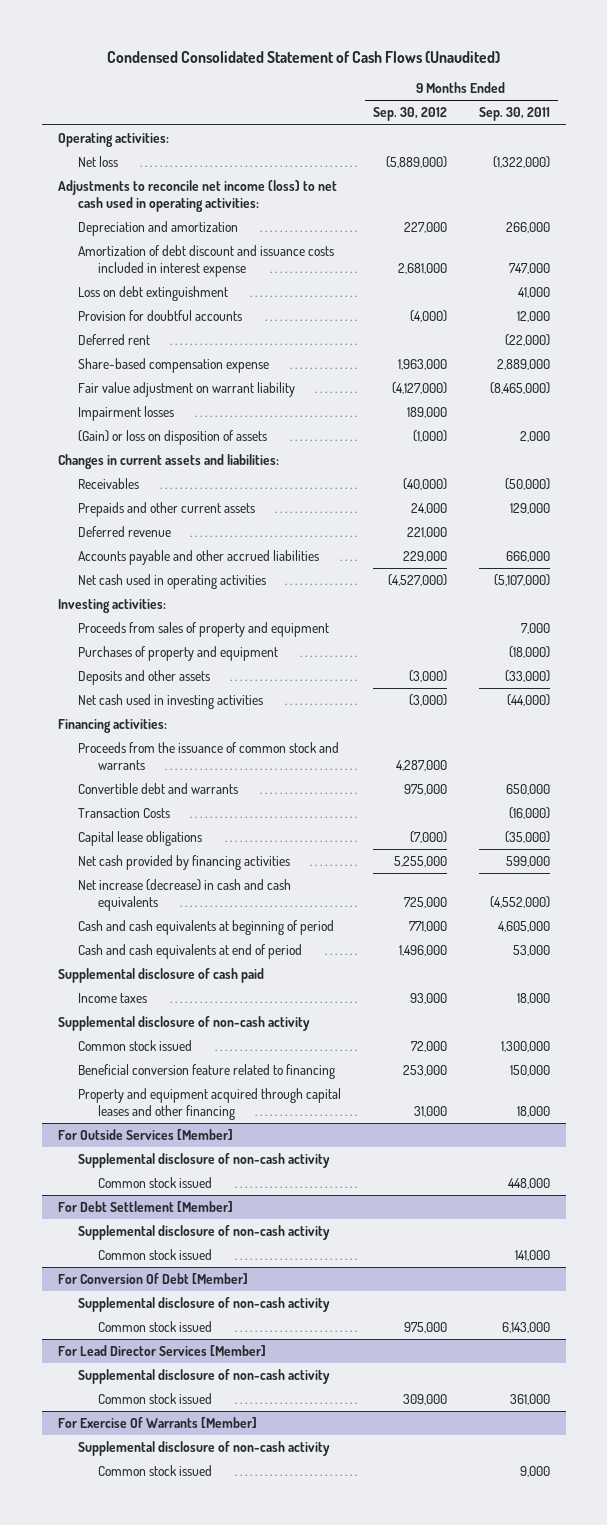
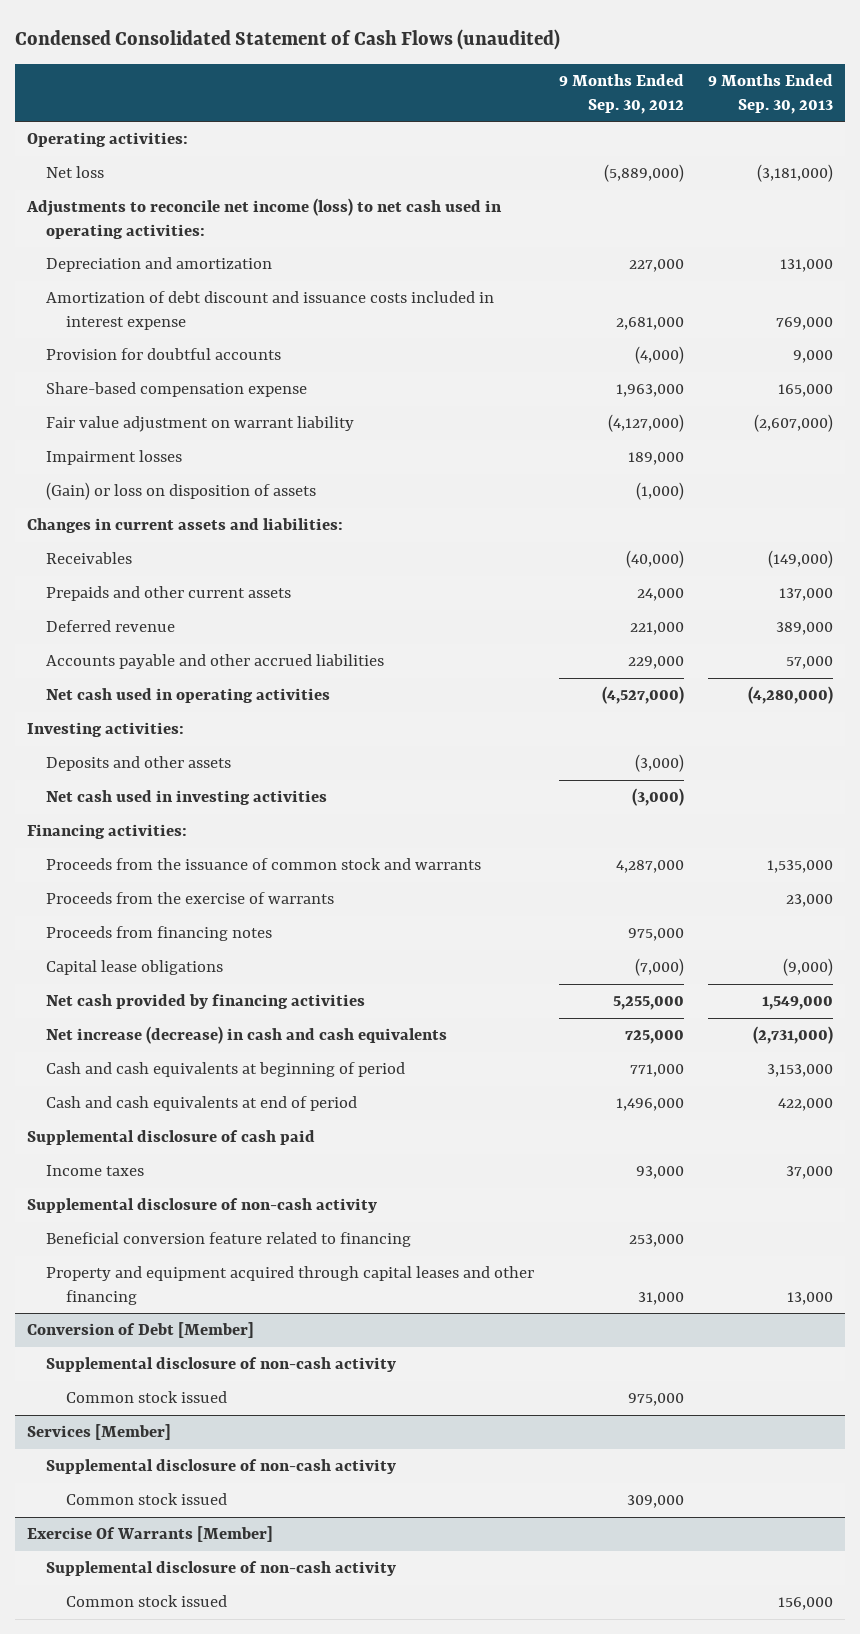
[106,50,500,63] Condensed Consolidated Statement of Cash Flows (Unaudited) -> [15,28,561,50] Condensed Consolidated Statement of Cash Flows (unaudited)
[478,107,550,122] Sep. 30, 2011 -> none
none -> [707,73,833,114] 9 Months Ended Sep. 30, 2013
[77,286,228,302] Loss on debt extinguishment -> none
[77,334,150,346] Deferred rent -> none
[77,622,329,638] Proceeds from sales of property and equipment -> none
[77,646,278,662] Purchases of property and equipment -> none
[77,808,170,819] Transaction Costs -> none
none -> [46,892,335,905] Proceeds from the exercise of warrants
[77,783,238,795] Convertible debt and warrants -> [46,926,273,942] Proceeds from financing notes
[77,1040,192,1052] Common stock issued -> none
[57,1129,233,1141] For Outside Services [Member] -> none
[77,1153,330,1169] Supplemental disclosure of non-cash activity -> none
[98,1177,213,1189] Common stock issued -> none
[57,1201,233,1213] For Debt Settlement [Member] -> none
[77,1225,330,1241] Supplemental disclosure of non-cash activity -> none
[98,1249,213,1261] Common stock issued -> none
[57,1273,248,1285] For Conversion Of Debt [Member] -> [27,1322,255,1339] Conversion of Debt [Member]
[57,1345,266,1357] For Lead Director Services [Member] -> none
none -> [27,1424,172,1441] Services [Member]
[57,1417,257,1429] For Exercise Of Warrants [Member] -> [27,1526,274,1543] Exercise Of Warrants [Member]

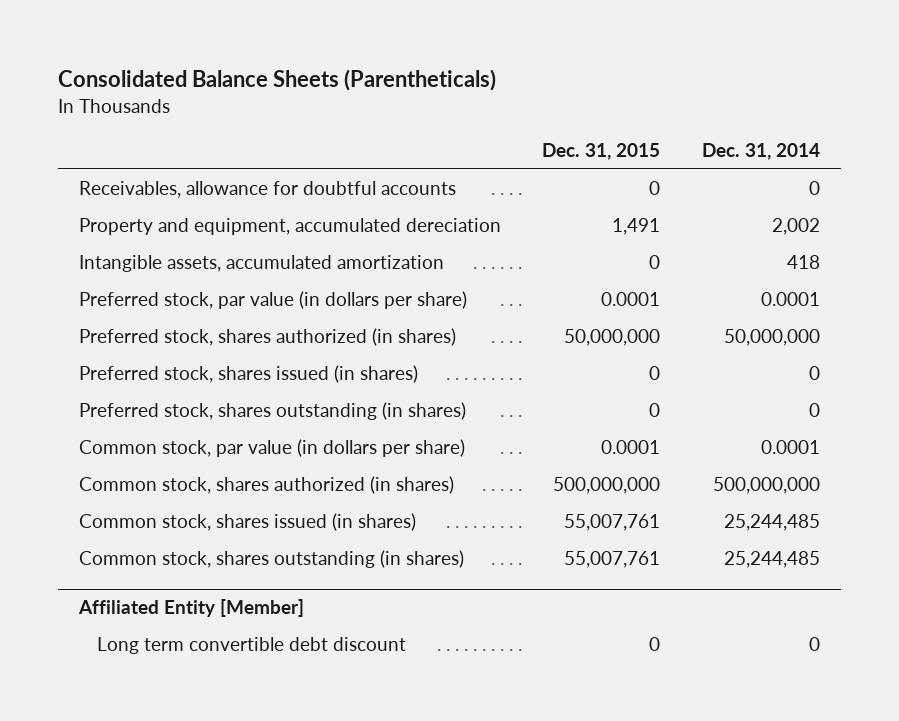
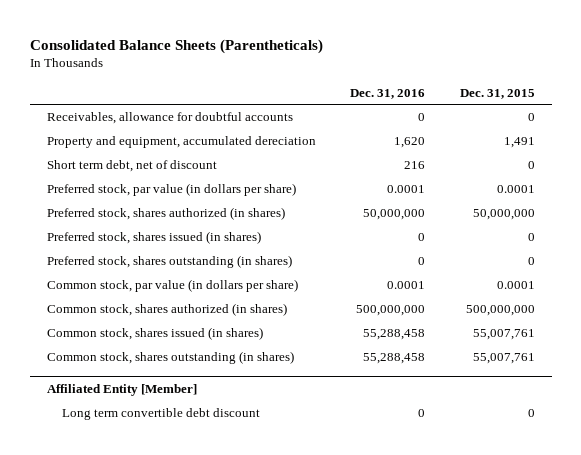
[702,143,821,161] Dec. 31, 2014 -> none
none -> [350,88,426,99] Dec. 31, 2016
[78,255,444,273] Intangible assets, accumulated amortization -> none
none -> [46,160,217,173] Short term debt, net of discount

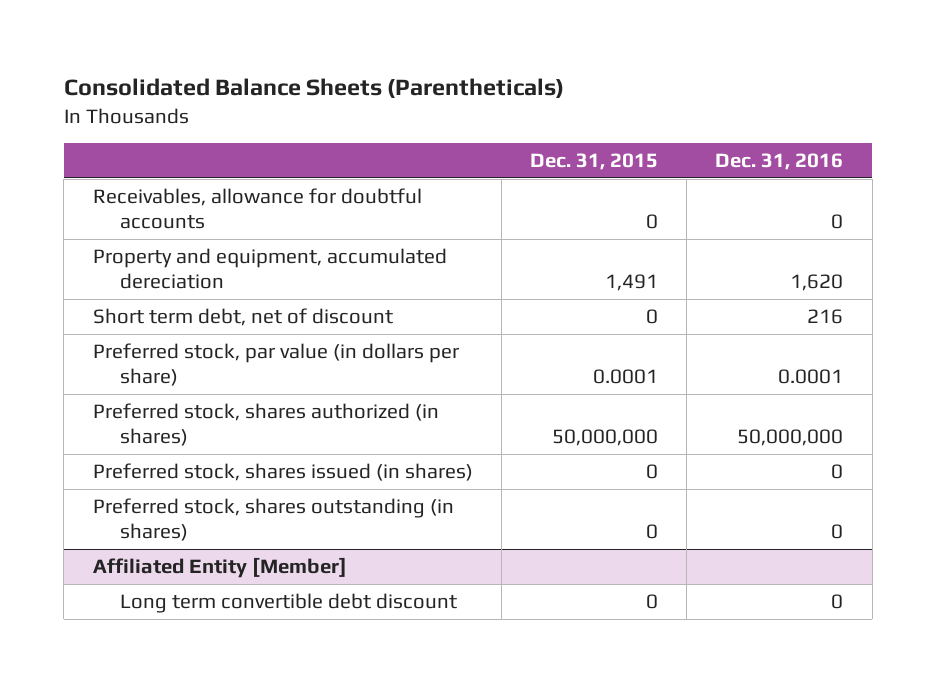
[46,279,298,293] Common stock, par value (in dollars per share) -> none
[46,303,287,317] Common stock, shares authorized (in shares) -> none
[46,327,263,341] Common stock, shares issued (in shares) -> none
[46,351,294,365] Common stock, shares outstanding (in shares) -> none

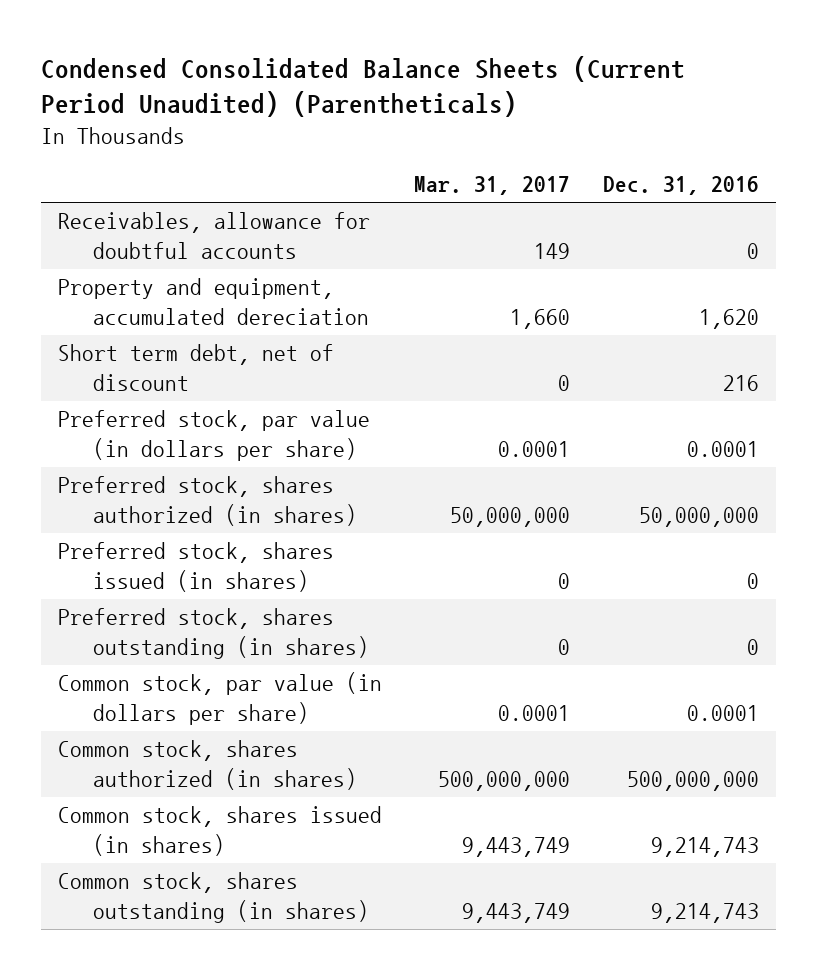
[63,78,564,99] Consolidated Balance Sheets (Parentheticals) -> [41,55,686,118] Condensed Consolidated Balance Sheets (Current Period Unaudited) (Parentheticals)
[530,152,659,170] Dec. 31, 2015 -> none
none -> [414,176,571,196] Mar. 31, 2017
[92,556,347,578] Affiliated Entity [Member] -> none
[120,592,458,613] Long term convertible debt discount -> none
none -> [57,672,382,725] Common stock, par value (in dollars per share)
none -> [57,740,357,790] Common stock, shares authorized (in shares)
none -> [57,806,382,856] Common stock, shares issued (in shares)
none -> [57,872,369,923] Common stock, shares outstanding (in shares)

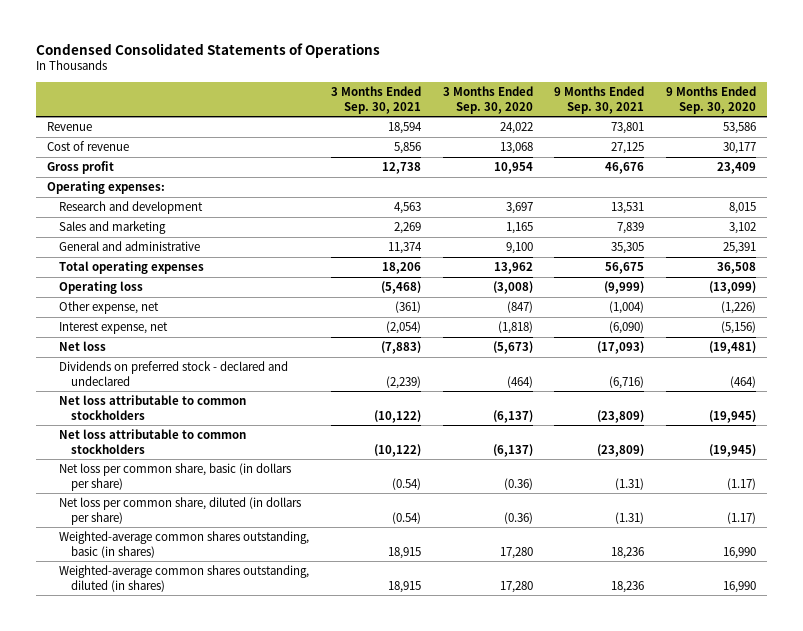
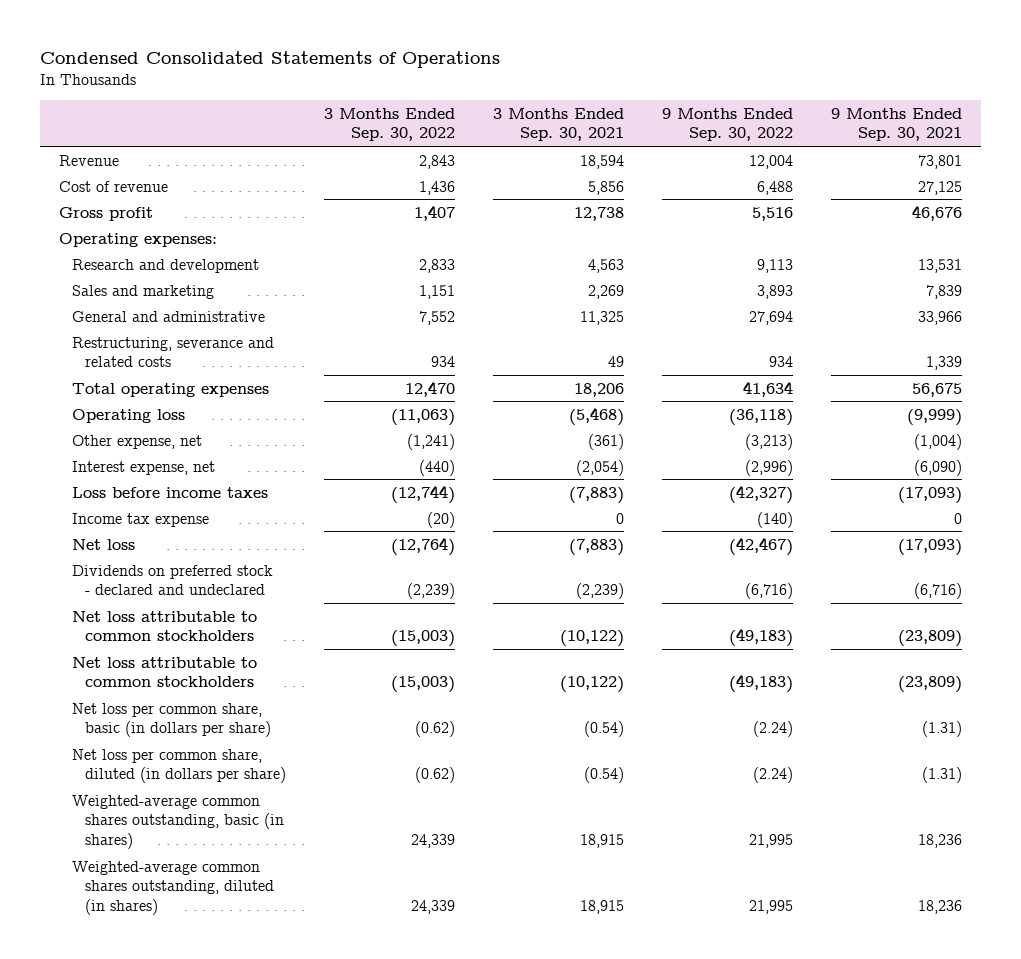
[442,86,533,114] 3 Months Ended Sep. 30, 2020 -> none
[665,86,756,114] 9 Months Ended Sep. 30, 2020 -> none
none -> [324,107,456,142] 3 Months Ended Sep. 30, 2022
none -> [662,107,794,142] 9 Months Ended Sep. 30, 2022
[387,242,422,255] 11,374 -> [580,310,625,325] 11,325
[611,242,645,255] 35,305 -> [918,310,963,325] 33,966
none -> [72,336,275,368] Restructuring, severance and related costs
none -> [72,486,269,498] Loss before income taxes
none -> [72,512,210,527] Income tax expense

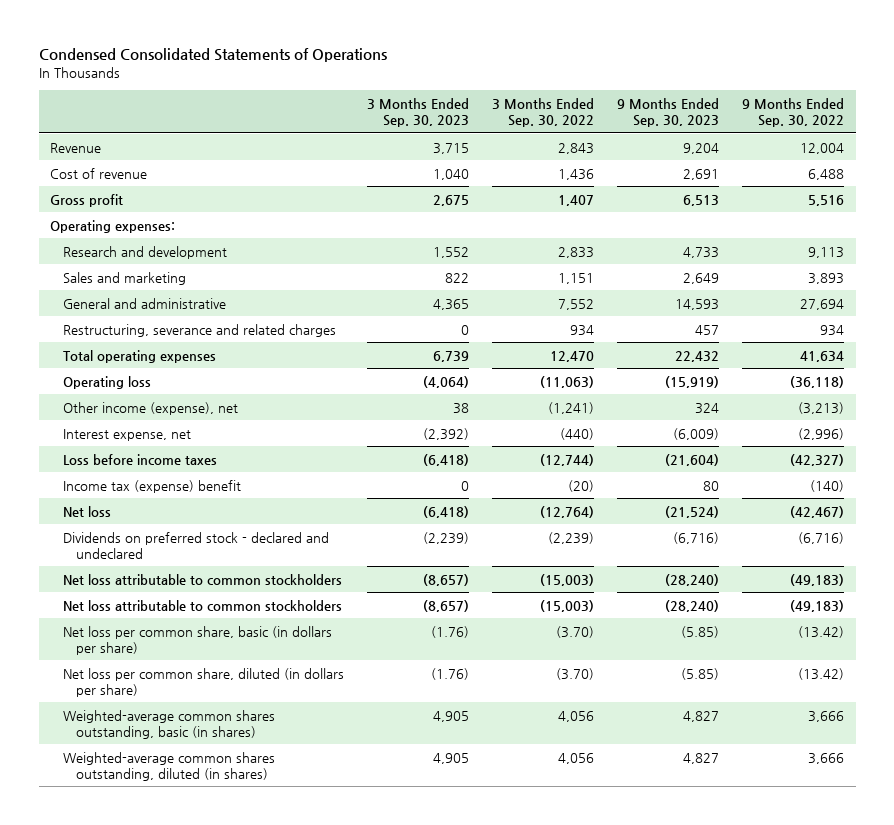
[493,107,625,142] 3 Months Ended Sep. 30, 2021 -> none
[831,107,963,142] 9 Months Ended Sep. 30, 2021 -> none
none -> [367,97,470,128] 3 Months Ended Sep. 30, 2023
none -> [617,97,720,128] 9 Months Ended Sep. 30, 2023
[72,336,275,368] Restructuring, severance and related costs -> [63,323,337,337] Restructuring, severance and related charges
[72,434,203,449] Other expense, net -> [63,401,239,415] Other income (expense), net
[72,512,210,527] Income tax expense -> [63,479,242,493] Income tax (expense) benefit
[415,721,456,738] (0.62) -> [556,625,595,638] (3.70)
[753,721,794,738] (2.24) -> [798,625,845,638] (13.42)
[415,767,456,784] (0.62) -> [556,667,595,680] (3.70)
[753,767,794,784] (2.24) -> [798,667,845,680] (13.42)
[411,833,456,848] 24,339 -> [558,710,595,722] 4,056
[749,833,794,848] 21,995 -> [808,710,845,722] 3,666
[411,899,456,914] 24,339 -> [558,752,595,764] 4,056
[749,899,794,914] 21,995 -> [808,752,845,764] 3,666

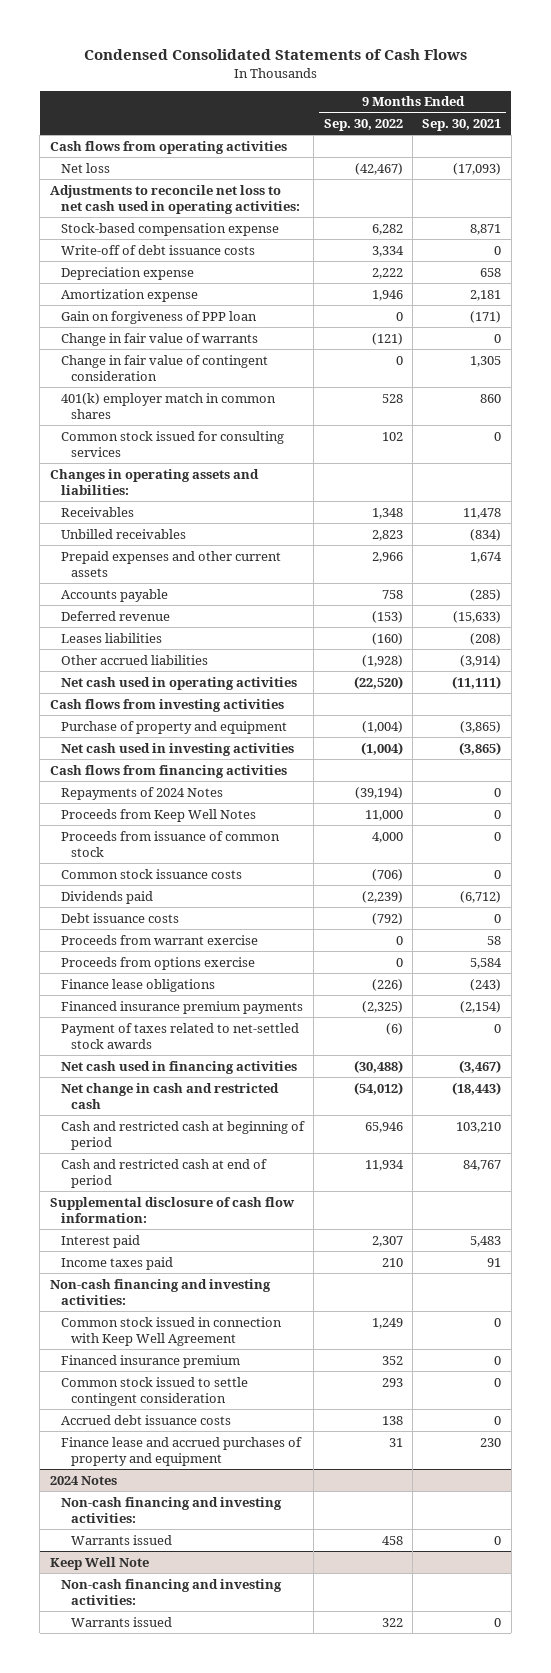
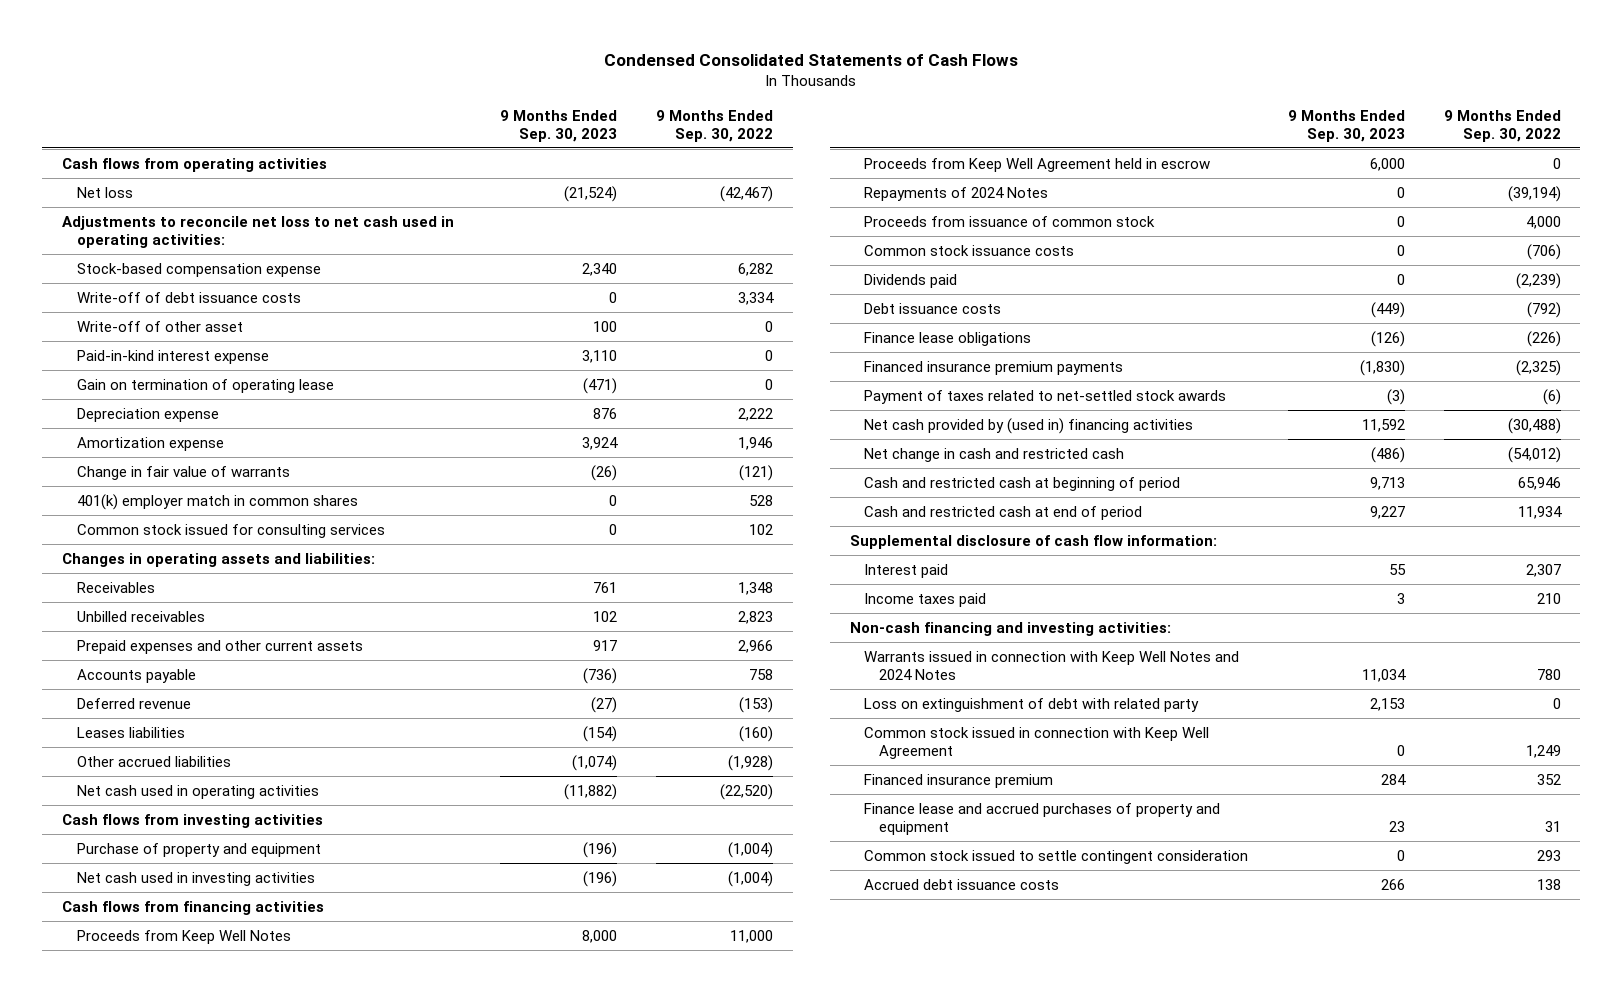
[422,118,502,131] Sep. 30, 2021 -> none
none -> [499,109,617,142] 9 Months Ended Sep. 30, 2023
none -> [76,320,243,332] Write-off of other asset
none -> [76,349,269,364] Paid-in-kind interest expense
none -> [76,378,334,393] Gain on termination of operating lease
[60,310,257,324] Gain on forgiveness of PPP loan -> none
[60,354,268,381] Change in fair value of contingent consideration -> none
none -> [864,157,1211,172] Proceeds from Keep Well Agreement held in escrow
[60,786,223,800] Repayments of 2024 Notes -> [864,186,1049,201] Repayments of 2024 Notes
[60,934,258,945] Proceeds from warrant exercise -> none
[60,956,255,970] Proceeds from options exercise -> none
[60,1060,297,1074] Net cash used in financing activities -> [864,417,1194,434] Net cash provided by (used in) financing activities
none -> [864,650,1240,680] Warrants issued in connection with Keep Well Notes and 2024 Notes
none -> [864,697,1200,712] Loss on extinguishment of debt with related party
[60,1436,302,1466] Finance lease and accrued purchases of property and equipment -> [864,802,1221,835] Finance lease and accrued purchases of property and equipment
[49,1475,117,1485] 2024 Notes -> none
[60,1496,282,1523] Non-cash financing and investing activities: -> none
[71,1534,173,1545] Warrants issued -> none
[49,1556,149,1570] Keep Well Note -> none
[60,1578,282,1605] Non-cash financing and investing activities: -> none
[71,1616,173,1627] Warrants issued -> none

